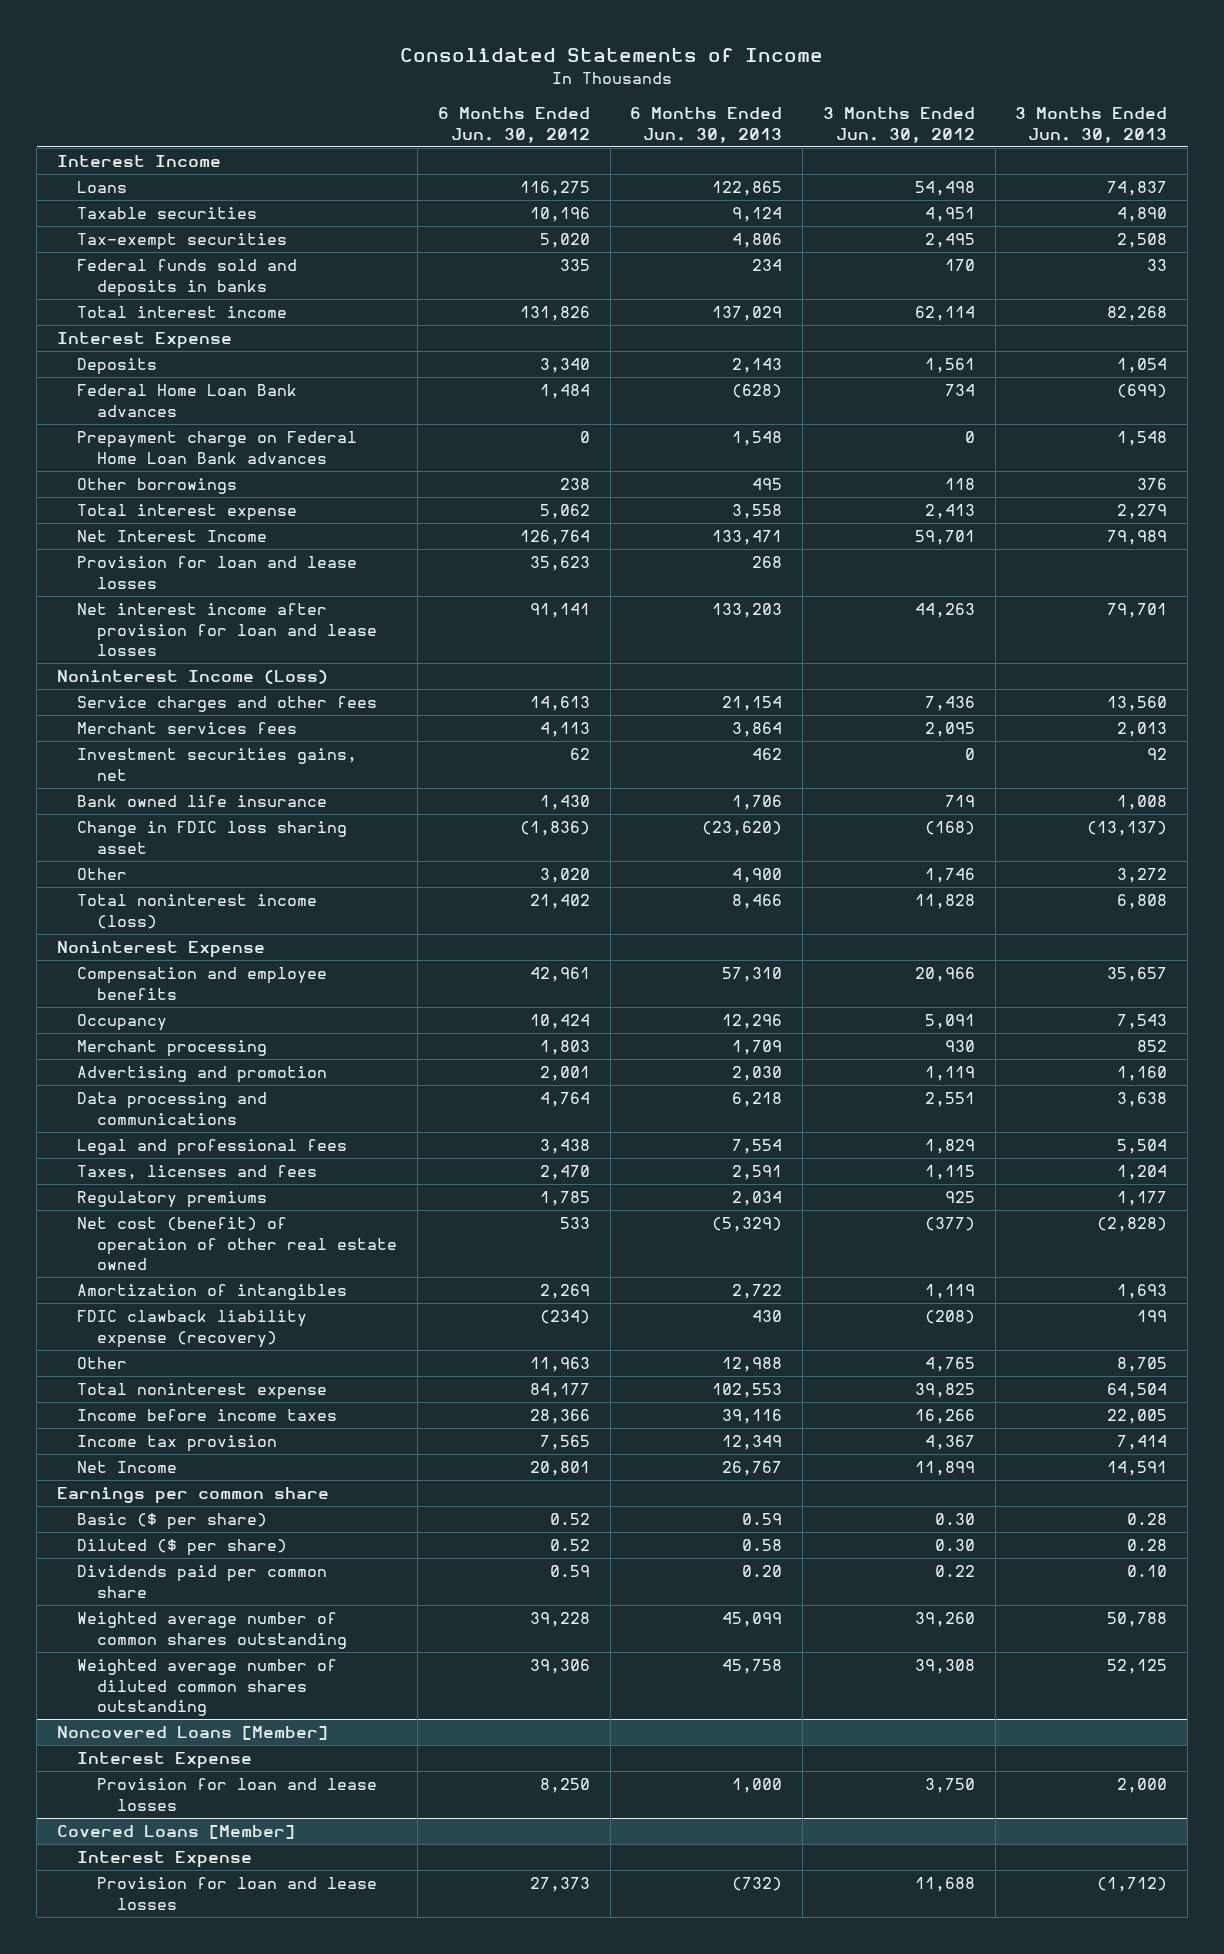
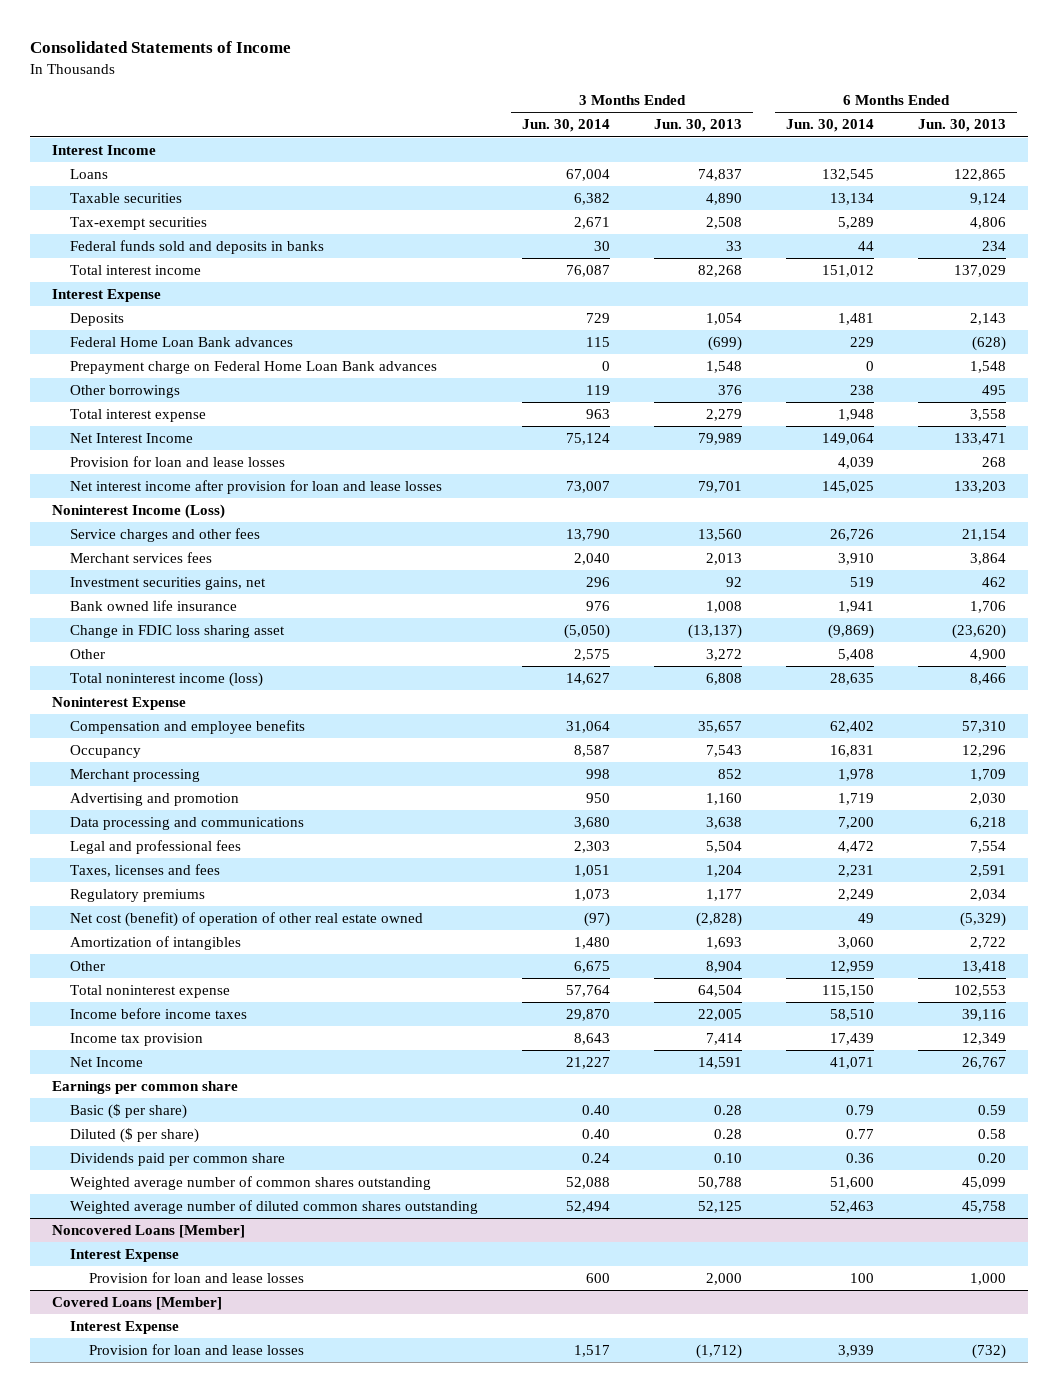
[437,107,590,143] 6 Months Ended Jun. 30, 2012 -> none
[822,107,975,143] 3 Months Ended Jun. 30, 2012 -> none
none -> [522,119,611,133] Jun. 30, 2014
none -> [785,119,874,133] Jun. 30, 2014
[77,1310,308,1348] FDIC clawback liability expense (recovery) -> none
[722,1357,783,1373] 12,988 -> [961,960,1006,973] 13,418
[1117,1357,1168,1373] 8,705 -> [706,960,743,973] 8,904

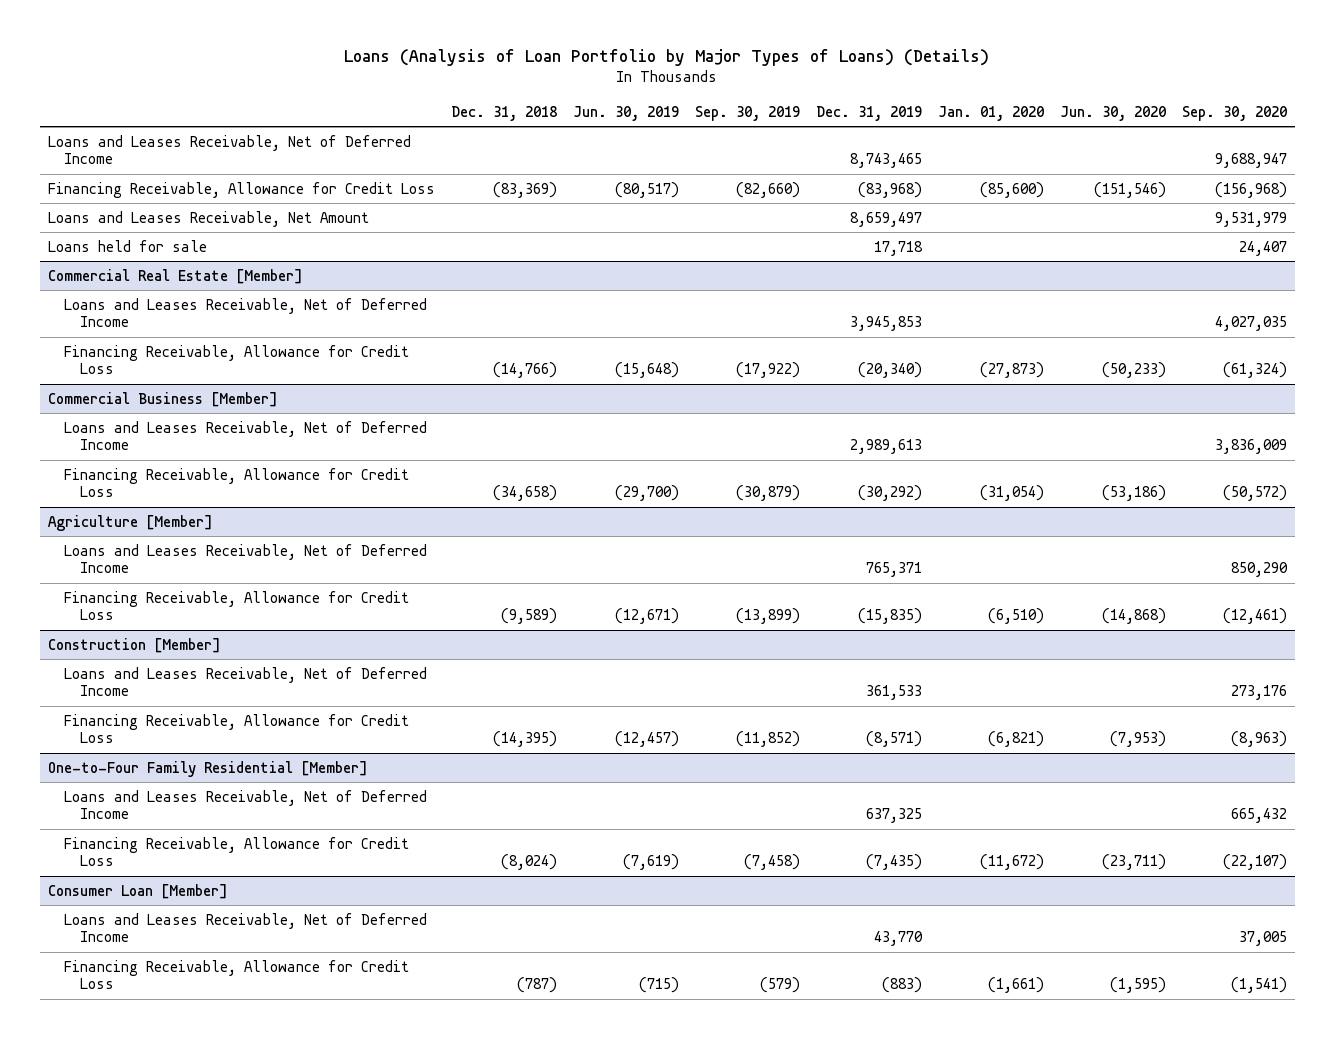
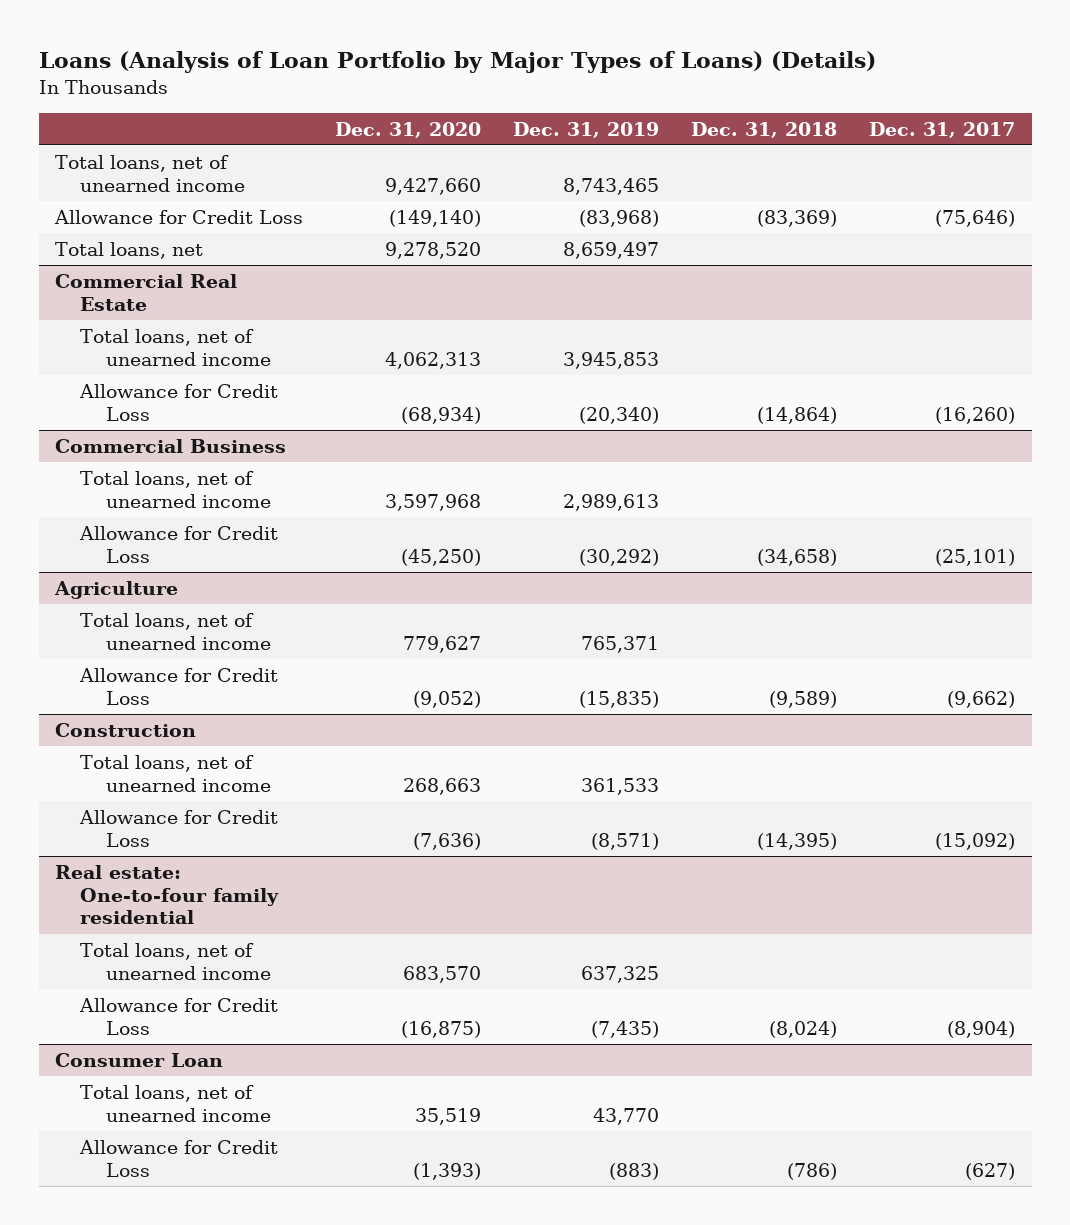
[572,105,679,121] Jun. 30, 2019 -> none
[694,105,800,121] Sep. 30, 2019 -> none
[938,105,1045,121] Jan. 01, 2020 -> none
[1060,105,1167,121] Jun. 30, 2020 -> none
[1182,105,1288,121] Sep. 30, 2020 -> none
none -> [334,121,481,138] Dec. 31, 2020
none -> [869,121,1016,138] Dec. 31, 2017
[47,239,207,252] Loans held for sale -> none
[47,134,411,165] Loans and Leases Receivable, Net of Deferred Income -> [54,154,246,192] Total loans, net of unearned income
[47,181,435,198] Financing Receivable, Allowance for Credit Loss -> [53,209,303,224] Allowance for Credit Loss
[47,210,369,227] Loans and Leases Receivable, Net Amount -> [54,241,203,259] Total loans, net
[47,268,303,284] Commercial Real Estate [Member] -> [54,273,237,311] Commercial Real Estate
[63,297,427,328] Loans and Leases Receivable, Net of Deferred Income -> [80,328,271,366] Total loans, net of unearned income
[63,344,409,375] Financing Receivable, Allowance for Credit Loss -> [79,383,279,421] Allowance for Credit Loss
[492,362,557,379] (14,766) -> [757,406,838,424] (14,864)
[47,391,278,407] Commercial Business [Member] -> [54,438,286,453] Commercial Business
[63,420,427,451] Loans and Leases Receivable, Net of Deferred Income -> [80,470,271,508] Total loans, net of unearned income
[63,467,409,498] Financing Receivable, Allowance for Credit Loss -> [79,525,279,563] Allowance for Credit Loss
[47,514,213,531] Agriculture [Member] -> [53,580,178,599] Agriculture
[63,543,427,574] Loans and Leases Receivable, Net of Deferred Income -> [80,612,271,650] Total loans, net of unearned income
[63,590,409,621] Financing Receivable, Allowance for Credit Loss -> [79,667,279,705] Allowance for Credit Loss
[47,637,221,653] Construction [Member] -> [54,722,196,737] Construction
[63,666,427,697] Loans and Leases Receivable, Net of Deferred Income -> [80,754,271,792] Total loans, net of unearned income
[63,713,409,744] Financing Receivable, Allowance for Credit Loss -> [79,809,279,847] Allowance for Credit Loss
[47,760,368,777] One-to-Four Family Residential [Member] -> [54,864,280,925] Real estate: One-to-four family residential
[63,789,427,820] Loans and Leases Receivable, Net of Deferred Income -> [80,942,271,980] Total loans, net of unearned income
[63,836,409,867] Financing Receivable, Allowance for Credit Loss -> [79,997,279,1035] Allowance for Credit Loss
[47,883,228,899] Consumer Loan [Member] -> [54,1052,223,1067] Consumer Loan
[63,912,427,943] Loans and Leases Receivable, Net of Deferred Income -> [80,1084,271,1122] Total loans, net of unearned income
[63,959,409,990] Financing Receivable, Allowance for Credit Loss -> [79,1139,279,1177] Allowance for Credit Loss
[516,977,557,994] (787) -> [787,1162,838,1180] (786)

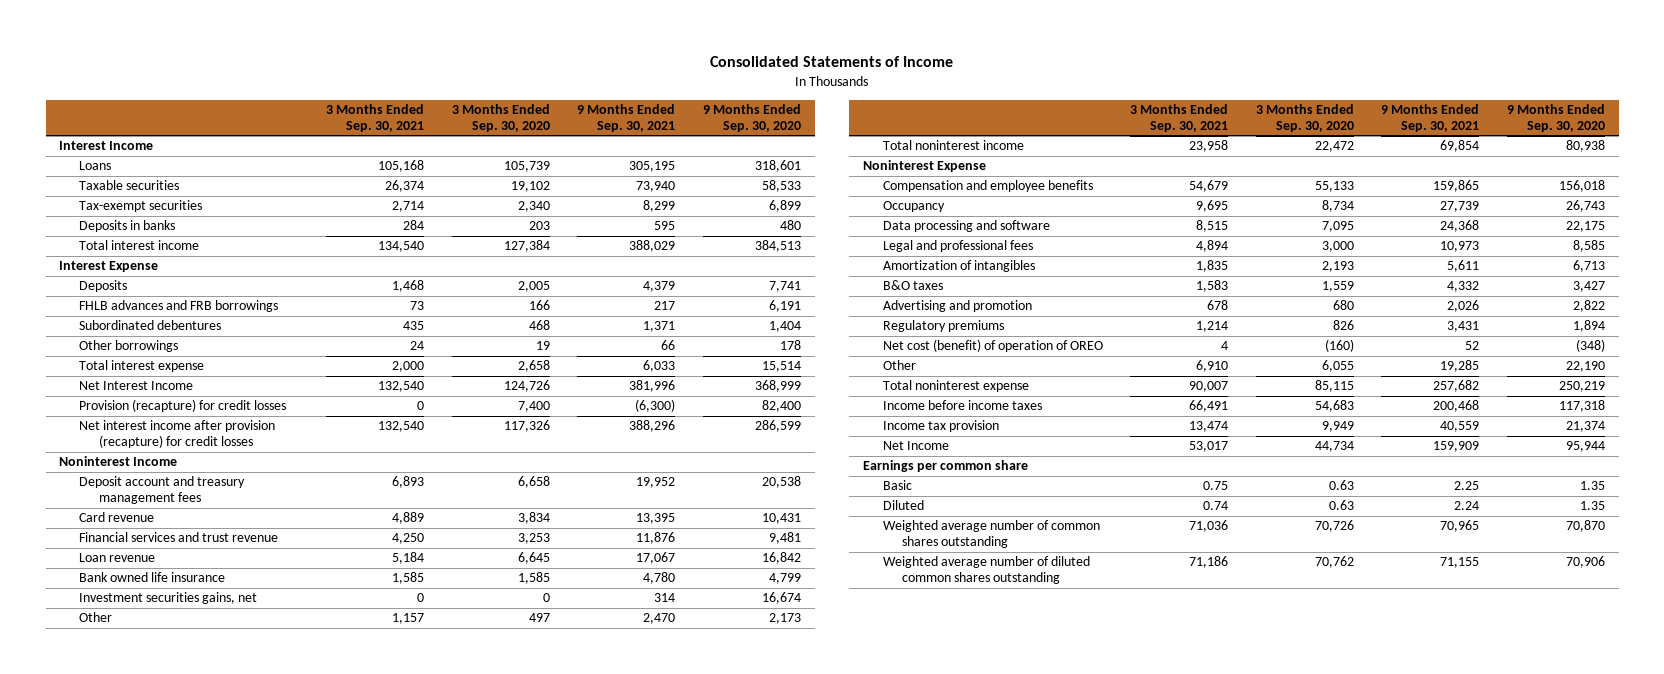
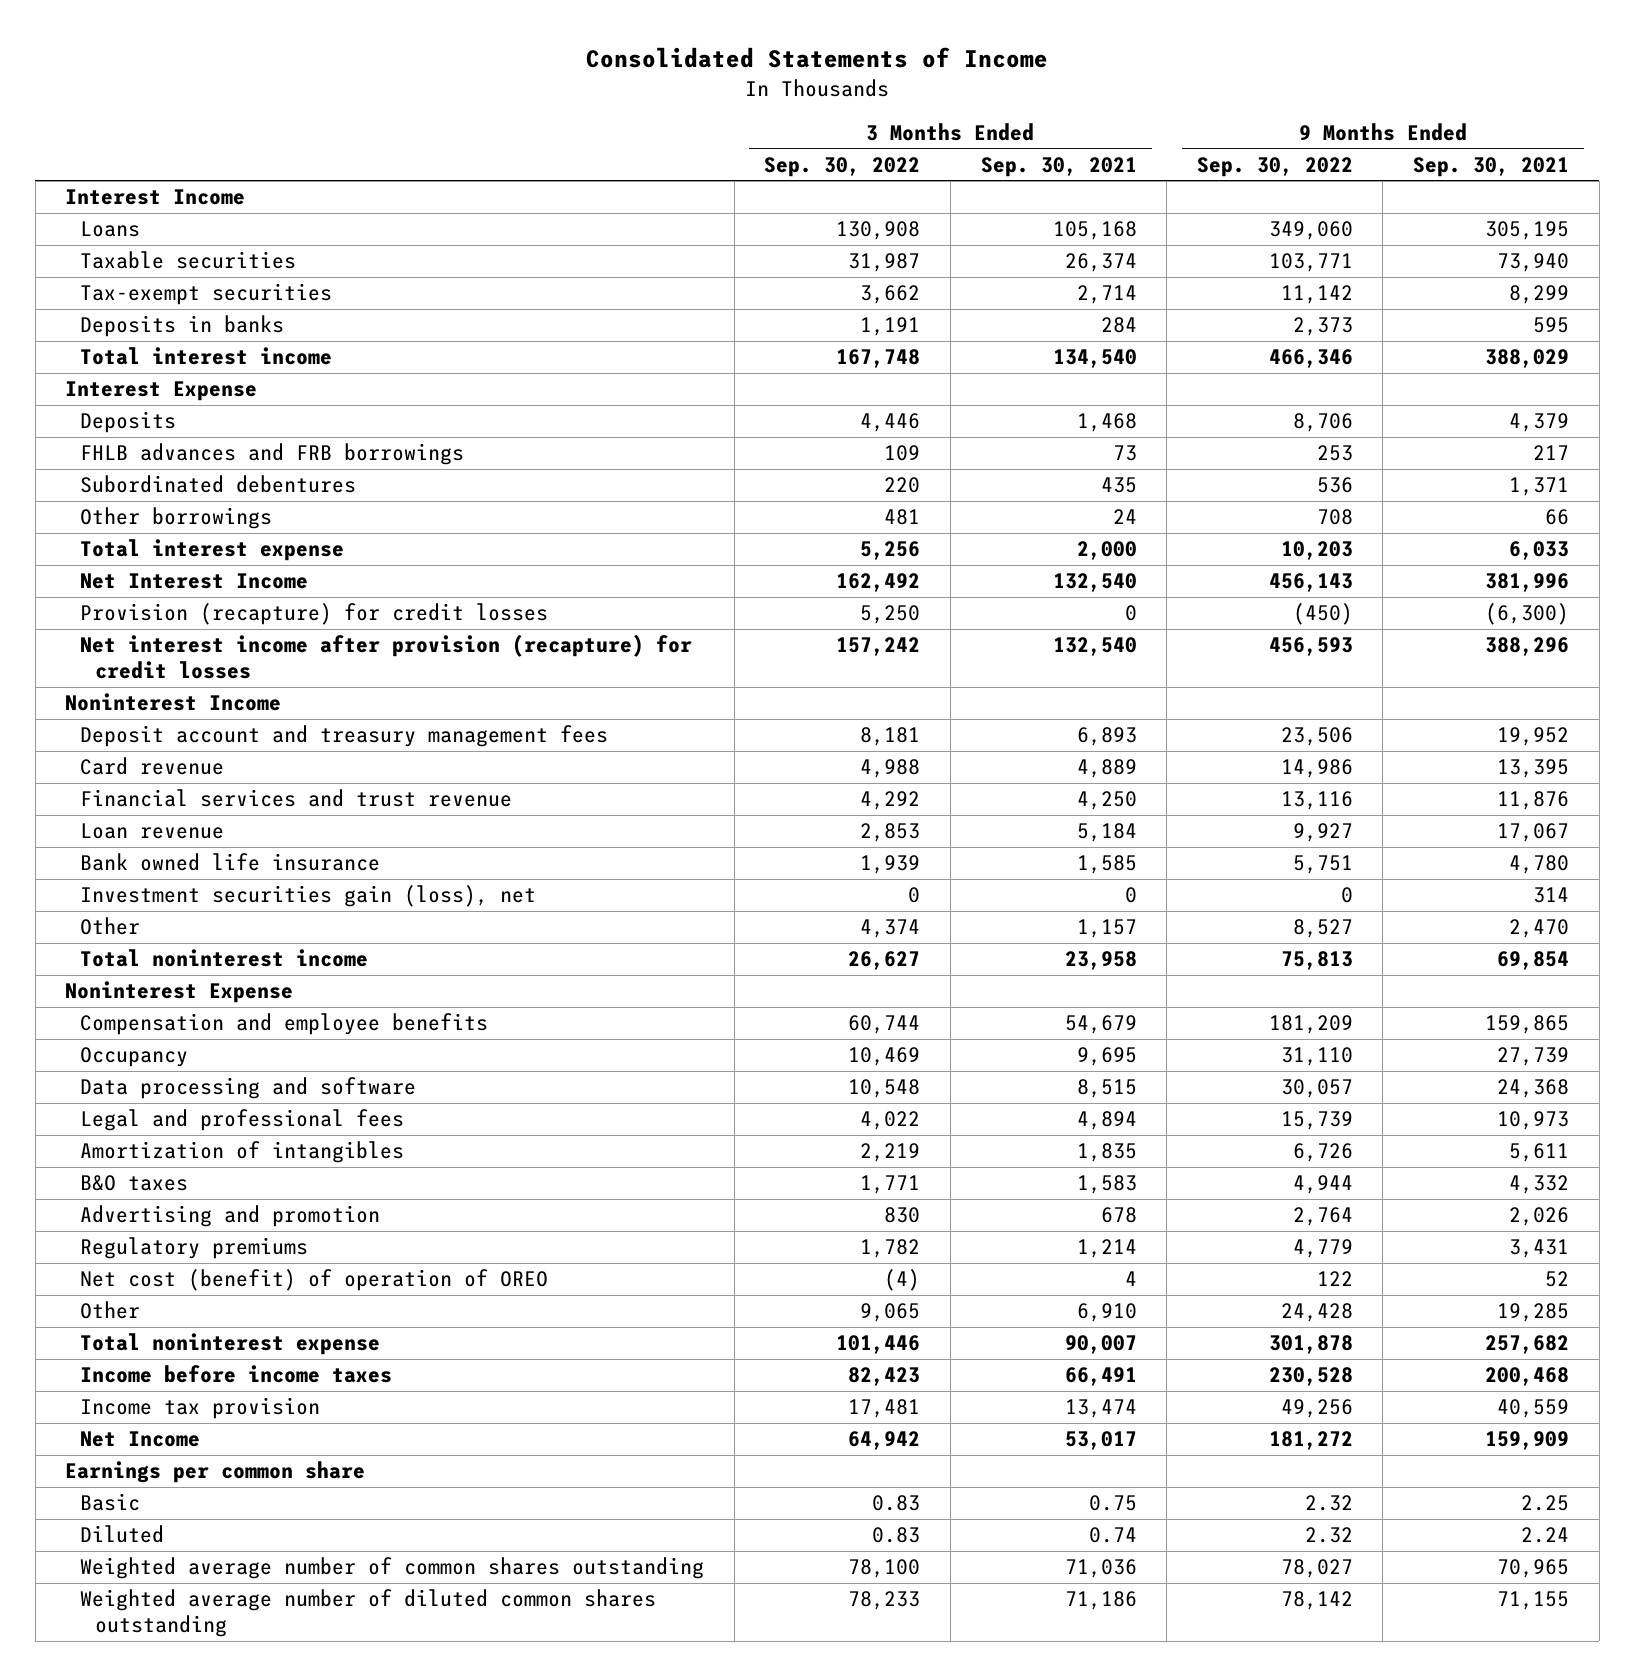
[451,103,550,133] 3 Months Ended Sep. 30, 2020 -> none
[702,103,801,133] 9 Months Ended Sep. 30, 2020 -> none
none -> [764,156,921,177] Sep. 30, 2022
none -> [1196,156,1353,177] Sep. 30, 2022
[78,592,257,605] Investment securities gains, net -> [80,885,537,908] Investment securities gain (loss), net

